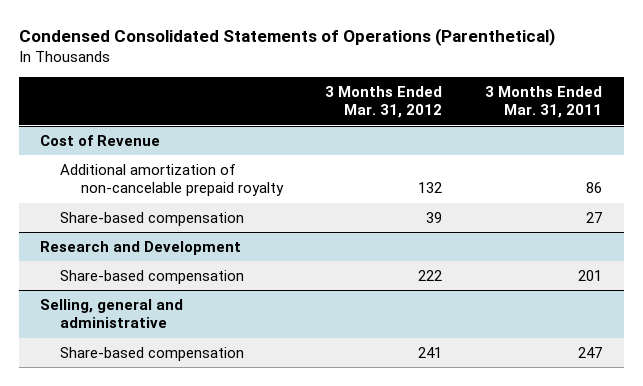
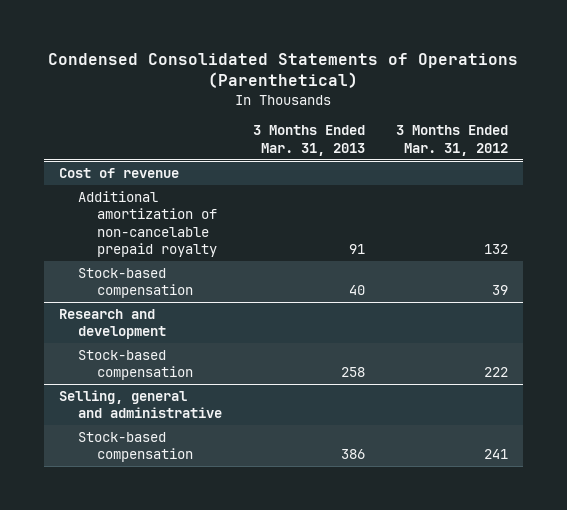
[485,86,603,119] 3 Months Ended Mar. 31, 2011 -> none
none -> [252,125,365,156] 3 Months Ended Mar. 31, 2013
[40,135,161,147] Cost of Revenue -> [59,167,180,178] Cost of revenue
[60,212,245,227] Share-based compensation -> [78,267,194,299] Stock-based compensation
[40,241,242,256] Research and Development -> [59,308,167,340] Research and development
[60,270,245,285] Share-based compensation -> [78,349,194,381] Stock-based compensation
[60,347,245,362] Share-based compensation -> [78,431,194,463] Stock-based compensation

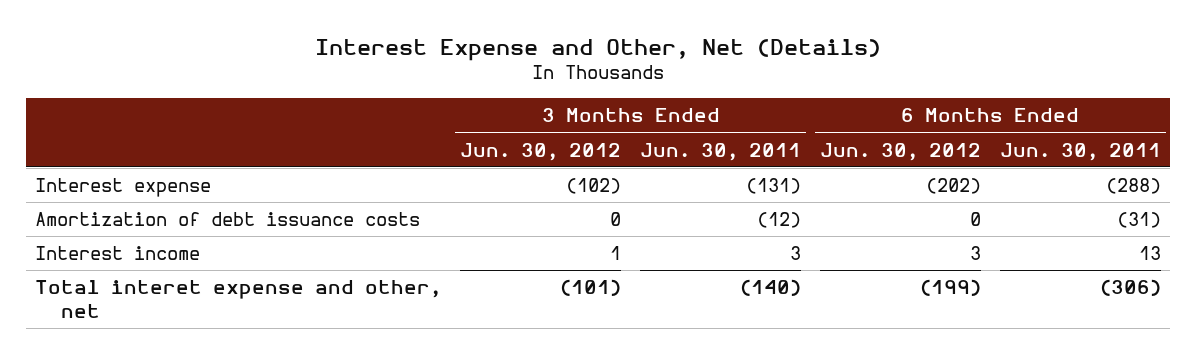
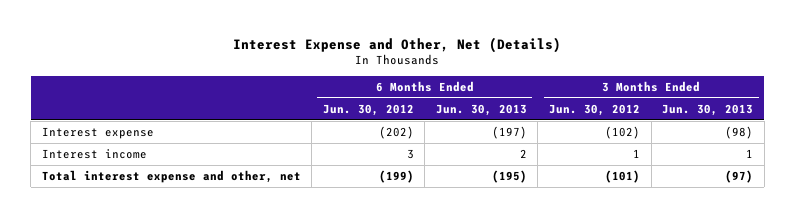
[640,142,802,161] Jun. 30, 2011 -> none
[999,142,1161,161] Jun. 30, 2011 -> none
none -> [435,103,527,116] Jun. 30, 2013
none -> [662,103,754,116] Jun. 30, 2013
[35,212,421,227] Amortization of debt issuance costs -> none
[35,280,442,318] Total interet expense and other, net -> [41,170,301,184] Total interest expense and other, net

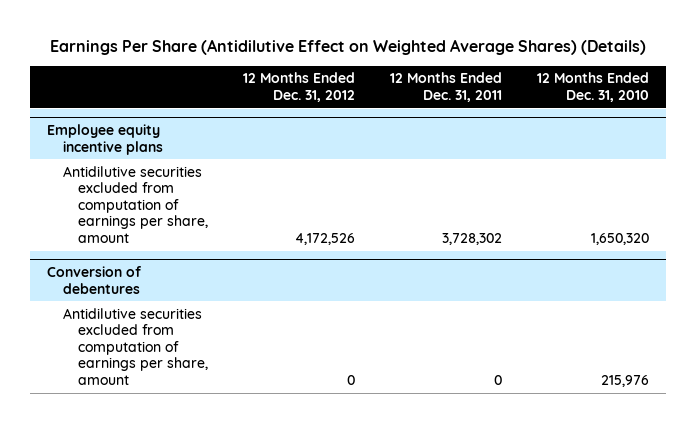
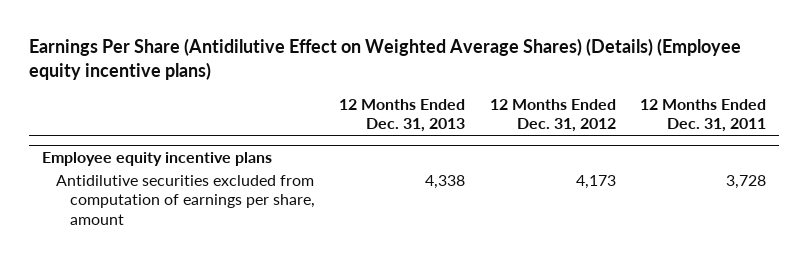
[49,38,646,55] Earnings Per Share (Antidilutive Effect on Weighted Average Shares) (Details) -> [29,38,742,81] Earnings Per Share (Antidilutive Effect on Weighted Average Shares) (Details) (Employee equity incentive plans)
[536,72,649,102] 12 Months Ended Dec. 31, 2010 -> none
none -> [339,99,466,133] 12 Months Ended Dec. 31, 2013
[47,266,143,294] Conversion of debentures -> none
[62,307,209,385] Antidilutive securities excluded from computation of earnings per share, amount -> none
[294,232,355,245] 4,172,526 -> [575,175,616,190] 4,173
[441,232,502,245] 3,728,302 -> [726,175,767,190] 3,728

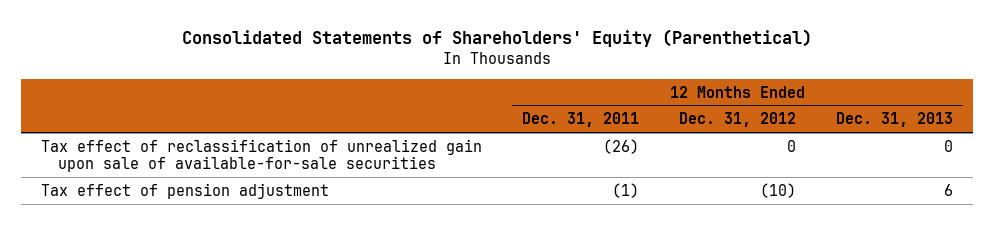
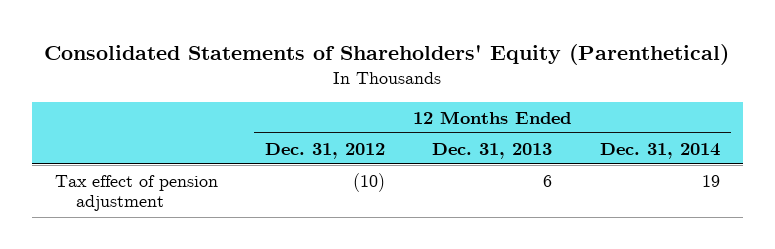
[522,112,640,128] Dec. 31, 2011 -> none
none -> [599,142,720,159] Dec. 31, 2014
[41,138,483,173] Tax effect of reclassification of unrealized gain upon sale of available-for-sale securities -> none

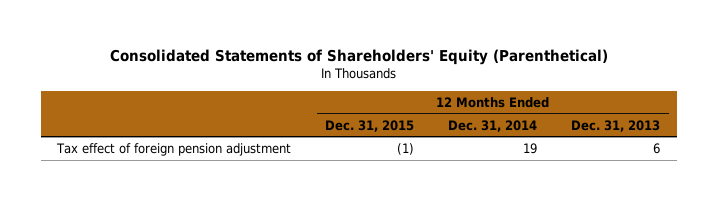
[265,142,386,159] Dec. 31, 2012 -> none
none -> [325,119,415,132] Dec. 31, 2015
[55,174,219,212] Tax effect of pension adjustment -> [56,143,292,157] Tax effect of foreign pension adjustment

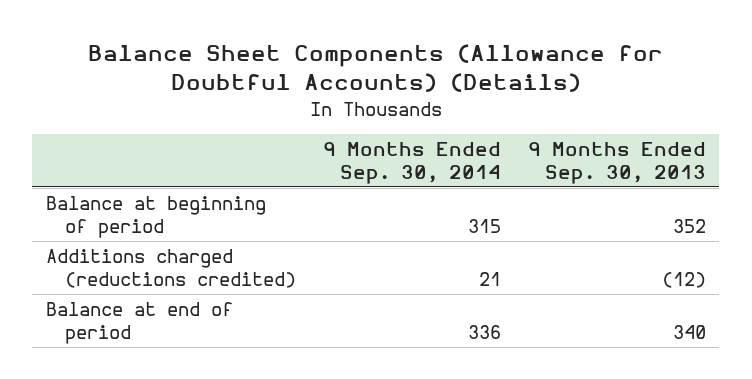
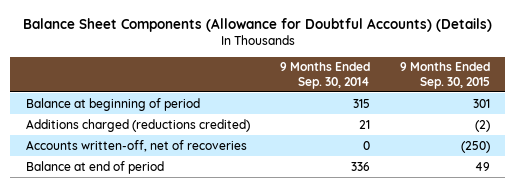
[527,142,706,185] 9 Months Ended Sep. 30, 2013 -> none
none -> [400,62,491,89] 9 Months Ended Sep. 30, 2015
none -> [25,139,247,152] Accounts written-off, net of recoveries

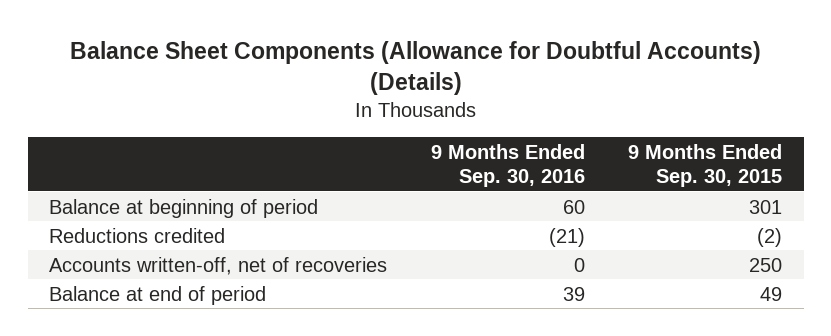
[279,62,370,89] 9 Months Ended Sep. 30, 2014 -> none
none -> [430,144,585,188] 9 Months Ended Sep. 30, 2016
[25,118,250,132] Additions charged (reductions credited) -> [49,227,226,243] Reductions credited
[461,140,491,153] (250) -> [748,257,782,272] 250

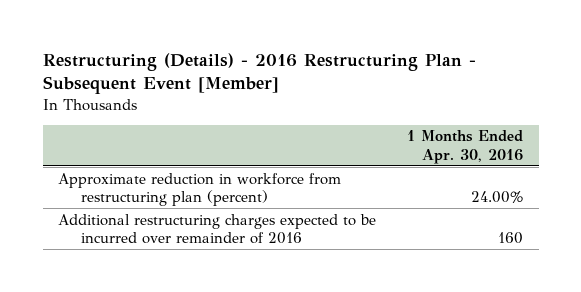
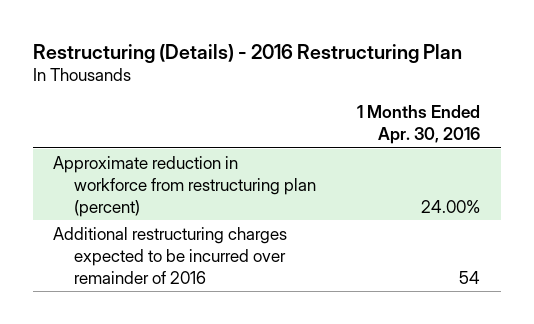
[42,52,476,95] Restructuring (Details) - 2016 Restructuring Plan - Subsequent Event [Member] -> [32,43,462,63] Restructuring (Details) - 2016 Restructuring Plan
[498,231,524,244] 160 -> [459,270,481,284] 54

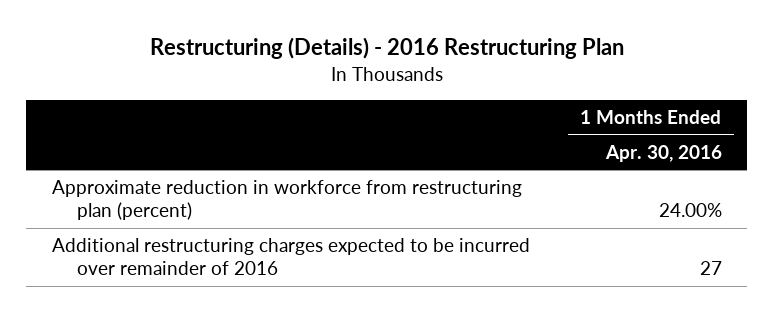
[459,270,481,284] 54 -> [699,261,722,276] 27

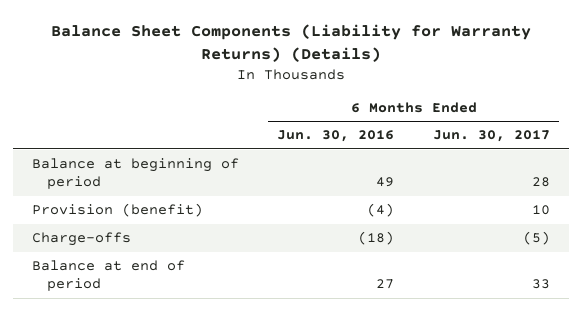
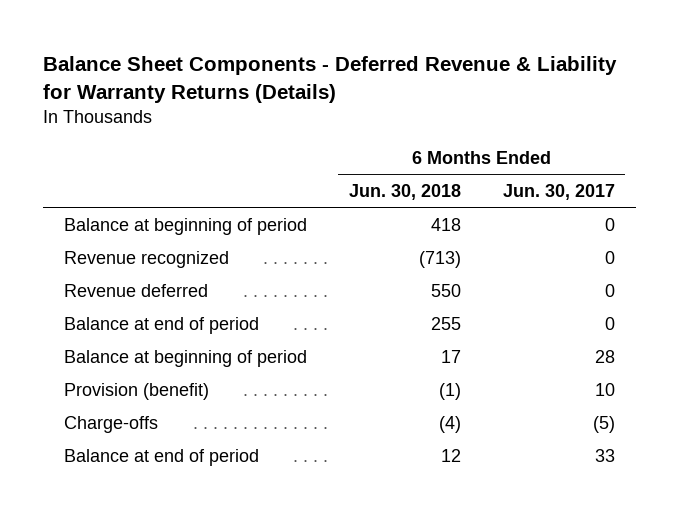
[50,23,531,62] Balance Sheet Components (Liability for Warranty Returns) (Details) -> [42,55,617,103] Balance Sheet Components - Deferred Revenue & Liability for Warranty Returns (Details)
[277,130,395,143] Jun. 30, 2016 -> none
none -> [348,183,461,200] Jun. 30, 2018
none -> [63,217,307,235] Balance at beginning of period
none -> [63,250,229,268] Revenue recognized
none -> [63,283,208,297] Revenue deferred
none -> [63,316,259,334] Balance at end of period

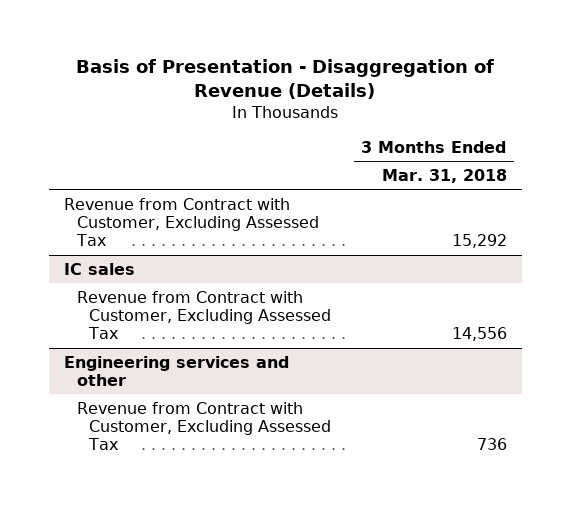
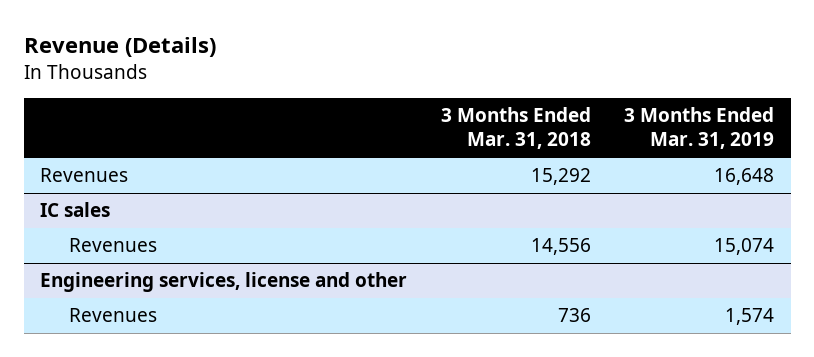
[76,59,495,100] Basis of Presentation - Disaggregation of Revenue (Details) -> [23,37,216,58] Revenue (Details)
none -> [623,107,774,150] 3 Months Ended Mar. 31, 2019
[64,197,319,247] Revenue from Contract with Customer, Excluding Assessed Tax -> [40,168,129,183] Revenues
[76,290,332,340] Revenue from Contract with Customer, Excluding Assessed Tax -> [68,238,157,253] Revenues
[64,355,290,386] Engineering services and other -> [40,272,408,293] Engineering services, license and other
[76,401,332,451] Revenue from Contract with Customer, Excluding Assessed Tax -> [68,308,157,323] Revenues

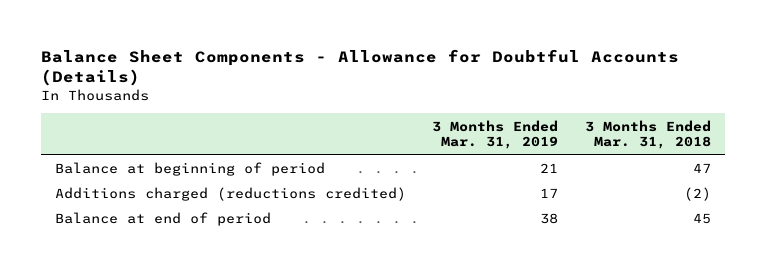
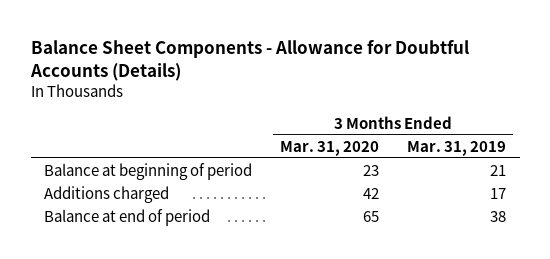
[585,119,712,150] 3 Months Ended Mar. 31, 2018 -> none
none -> [280,140,380,156] Mar. 31, 2020
[54,187,406,202] Additions charged (reductions credited) -> [44,185,170,203] Additions charged

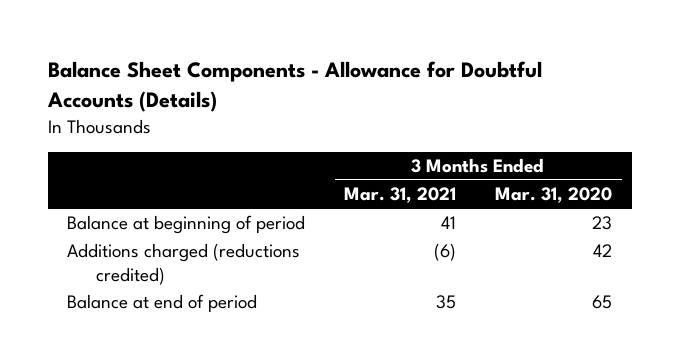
[406,140,506,156] Mar. 31, 2019 -> none
none -> [344,187,457,204] Mar. 31, 2021
[44,185,170,203] Additions charged -> [67,243,301,285] Additions charged (reductions credited)

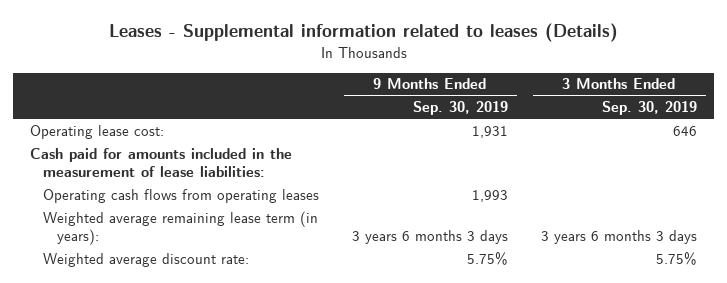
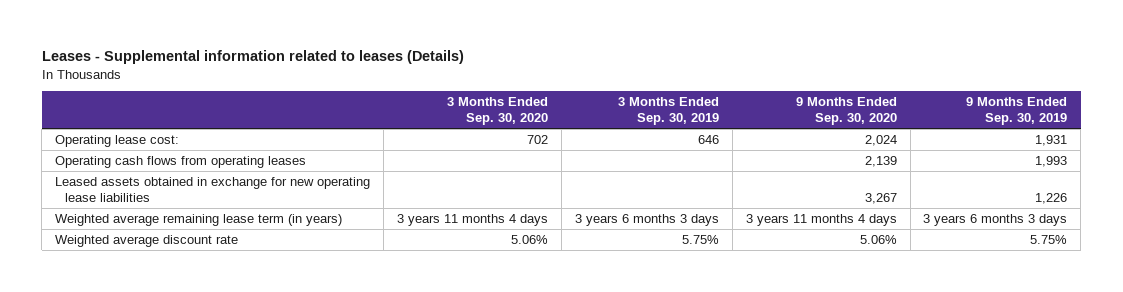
none -> [446,97,548,126] 3 Months Ended Sep. 30, 2020
none -> [795,97,897,126] 9 Months Ended Sep. 30, 2020
[29,147,292,177] Cash paid for amounts included in the measurement of lease liabilities: -> none
none -> [55,176,371,202] Leased assets obtained in exchange for new operating lease liabilities
[43,210,319,245] Weighted average remaining lease term (in years): -> [55,213,343,226] Weighted average remaining lease term (in years)
[43,252,250,267] Weighted average discount rate: -> [55,234,239,247] Weighted average discount rate

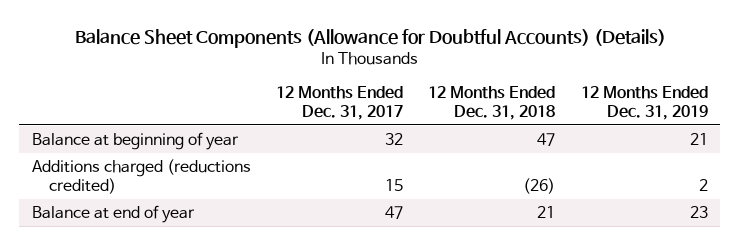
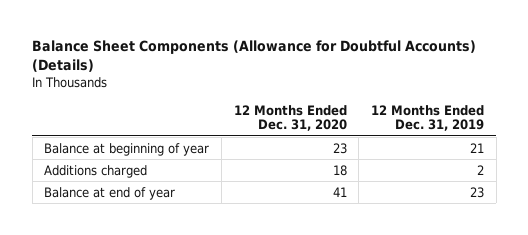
[276,85,404,120] 12 Months Ended Dec. 31, 2017 -> none
[428,85,556,120] 12 Months Ended Dec. 31, 2018 -> none
none -> [233,104,347,132] 12 Months Ended Dec. 31, 2020
[31,159,251,194] Additions charged (reductions credited) -> [44,164,148,178] Additions charged

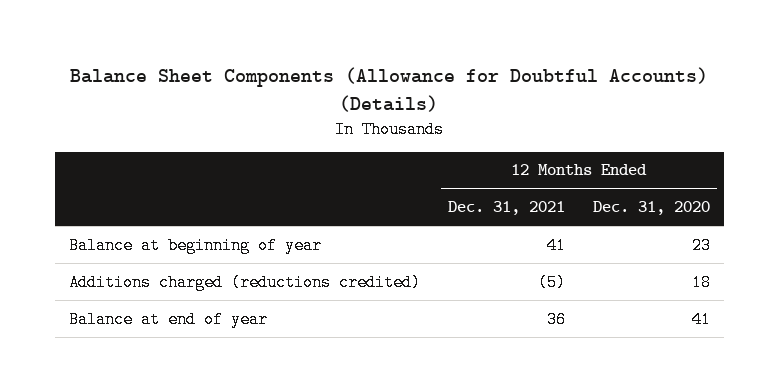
[371,104,485,132] 12 Months Ended Dec. 31, 2019 -> none
none -> [447,201,565,216] Dec. 31, 2021
[44,164,148,178] Additions charged -> [68,273,421,291] Additions charged (reductions credited)

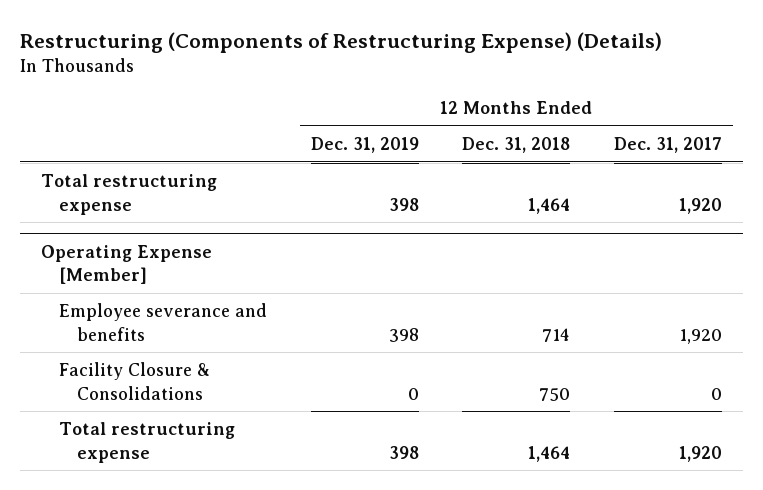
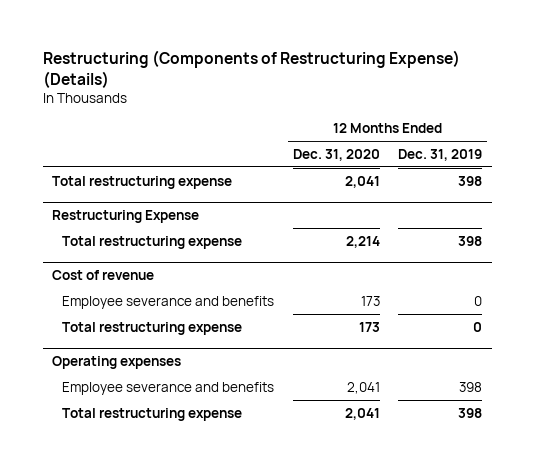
[462,137,571,154] Dec. 31, 2018 -> none
[613,137,722,154] Dec. 31, 2017 -> none
none -> [292,148,380,161] Dec. 31, 2020
none -> [52,210,200,224] Restructuring Expense
none -> [62,235,243,249] Total restructuring expense
none -> [52,270,155,281] Cost of revenue
none -> [62,295,275,309] Employee severance and benefits
none -> [62,321,243,335] Total restructuring expense
[41,244,213,285] Operating Expense [Member] -> [52,356,182,370] Operating expenses
[58,362,210,400] Facility Closure & Consolidations -> none

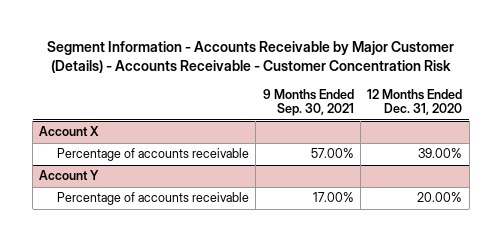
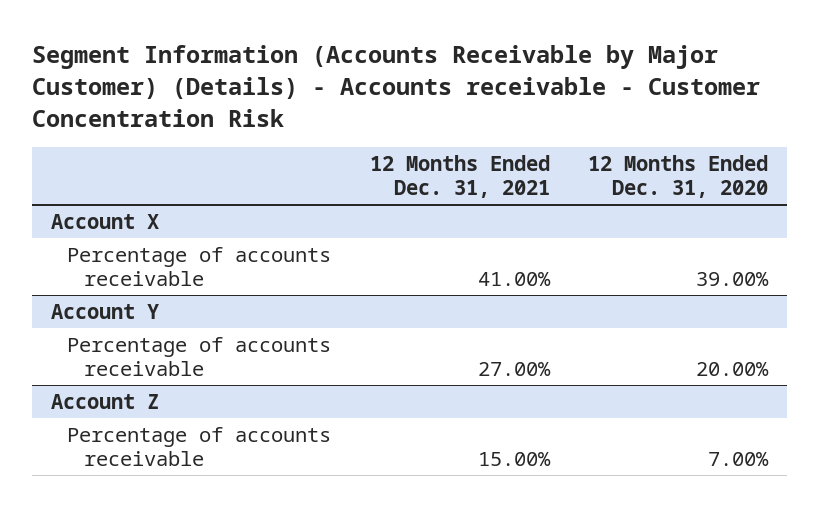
[46,40,454,73] Segment Information - Accounts Receivable by Major Customer (Details) - Accounts Receivable - Customer Concentration Risk -> [31,45,760,127] Segment Information (Accounts Receivable by Major Customer) (Details) - Accounts receivable - Customer Concentration Risk
[262,88,354,117] 9 Months Ended Sep. 30, 2021 -> none
none -> [369,155,550,198] 12 Months Ended Dec. 31, 2021
none -> [50,393,159,409] Account Z
none -> [67,426,332,466] Percentage of accounts receivable

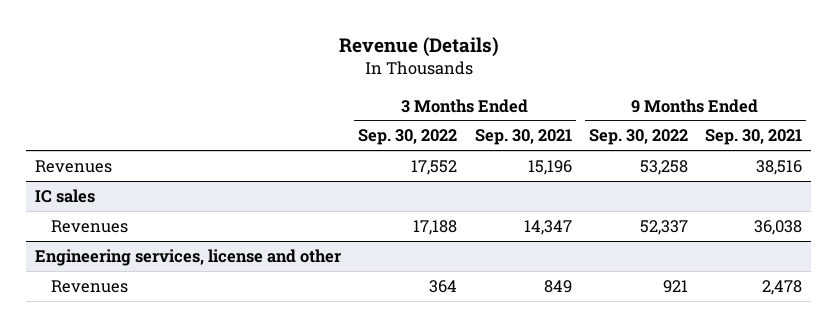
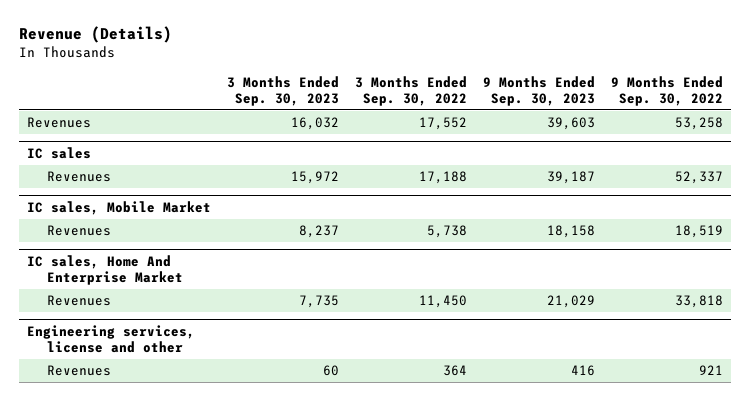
[474,129,572,146] Sep. 30, 2021 -> none
[705,129,803,146] Sep. 30, 2021 -> none
none -> [226,75,339,106] 3 Months Ended Sep. 30, 2023
none -> [482,75,595,106] 9 Months Ended Sep. 30, 2023
none -> [26,201,211,216] IC sales, Mobile Market
none -> [46,225,111,237] Revenues
none -> [26,255,183,285] IC sales, Home And Enterprise Market
none -> [46,295,111,307] Revenues

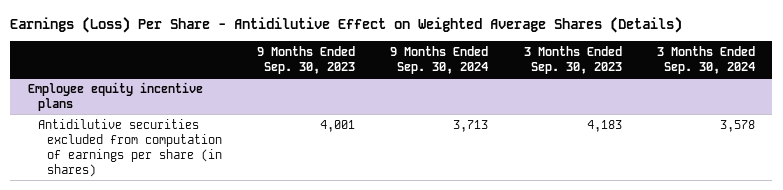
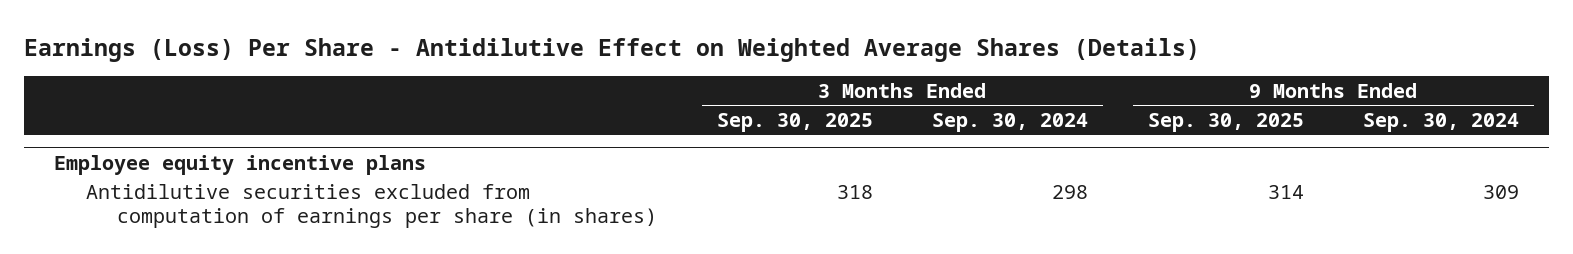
[257,45,356,74] 9 Months Ended Sep. 30, 2023 -> none
[523,45,622,74] 3 Months Ended Sep. 30, 2023 -> none
none -> [716,113,873,133] Sep. 30, 2025
none -> [1147,113,1304,133] Sep. 30, 2025
[453,119,489,132] 3,713 -> [1483,185,1520,200] 309
[719,119,755,132] 3,578 -> [1052,185,1089,200] 298

